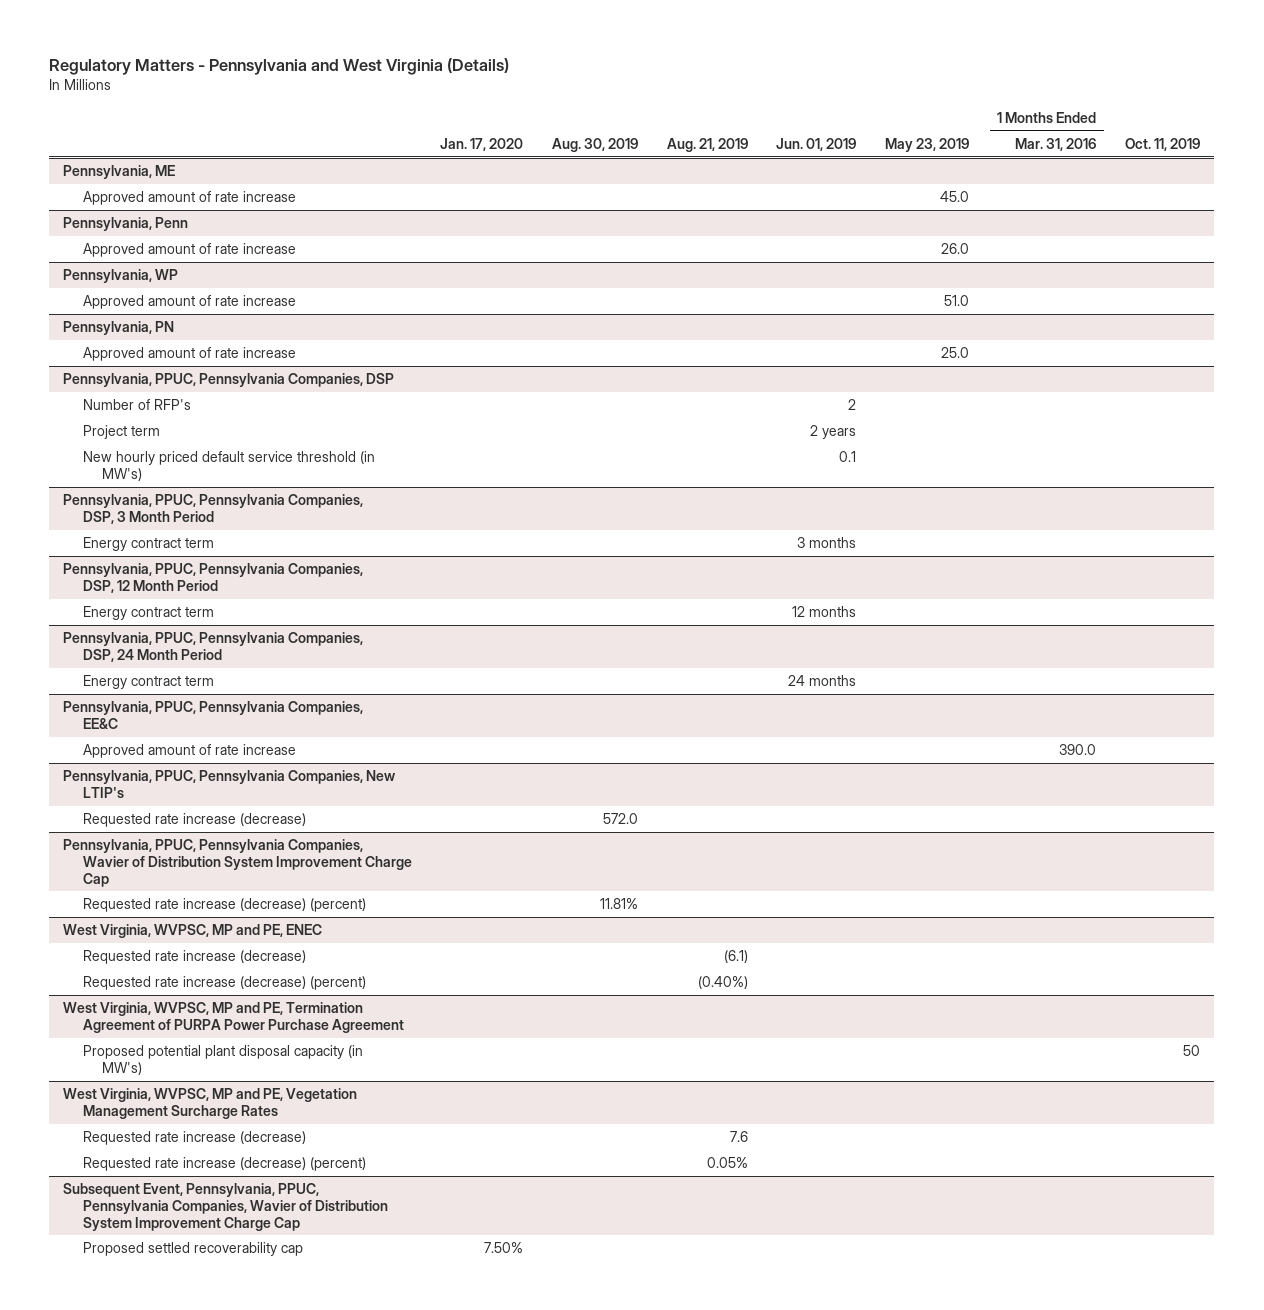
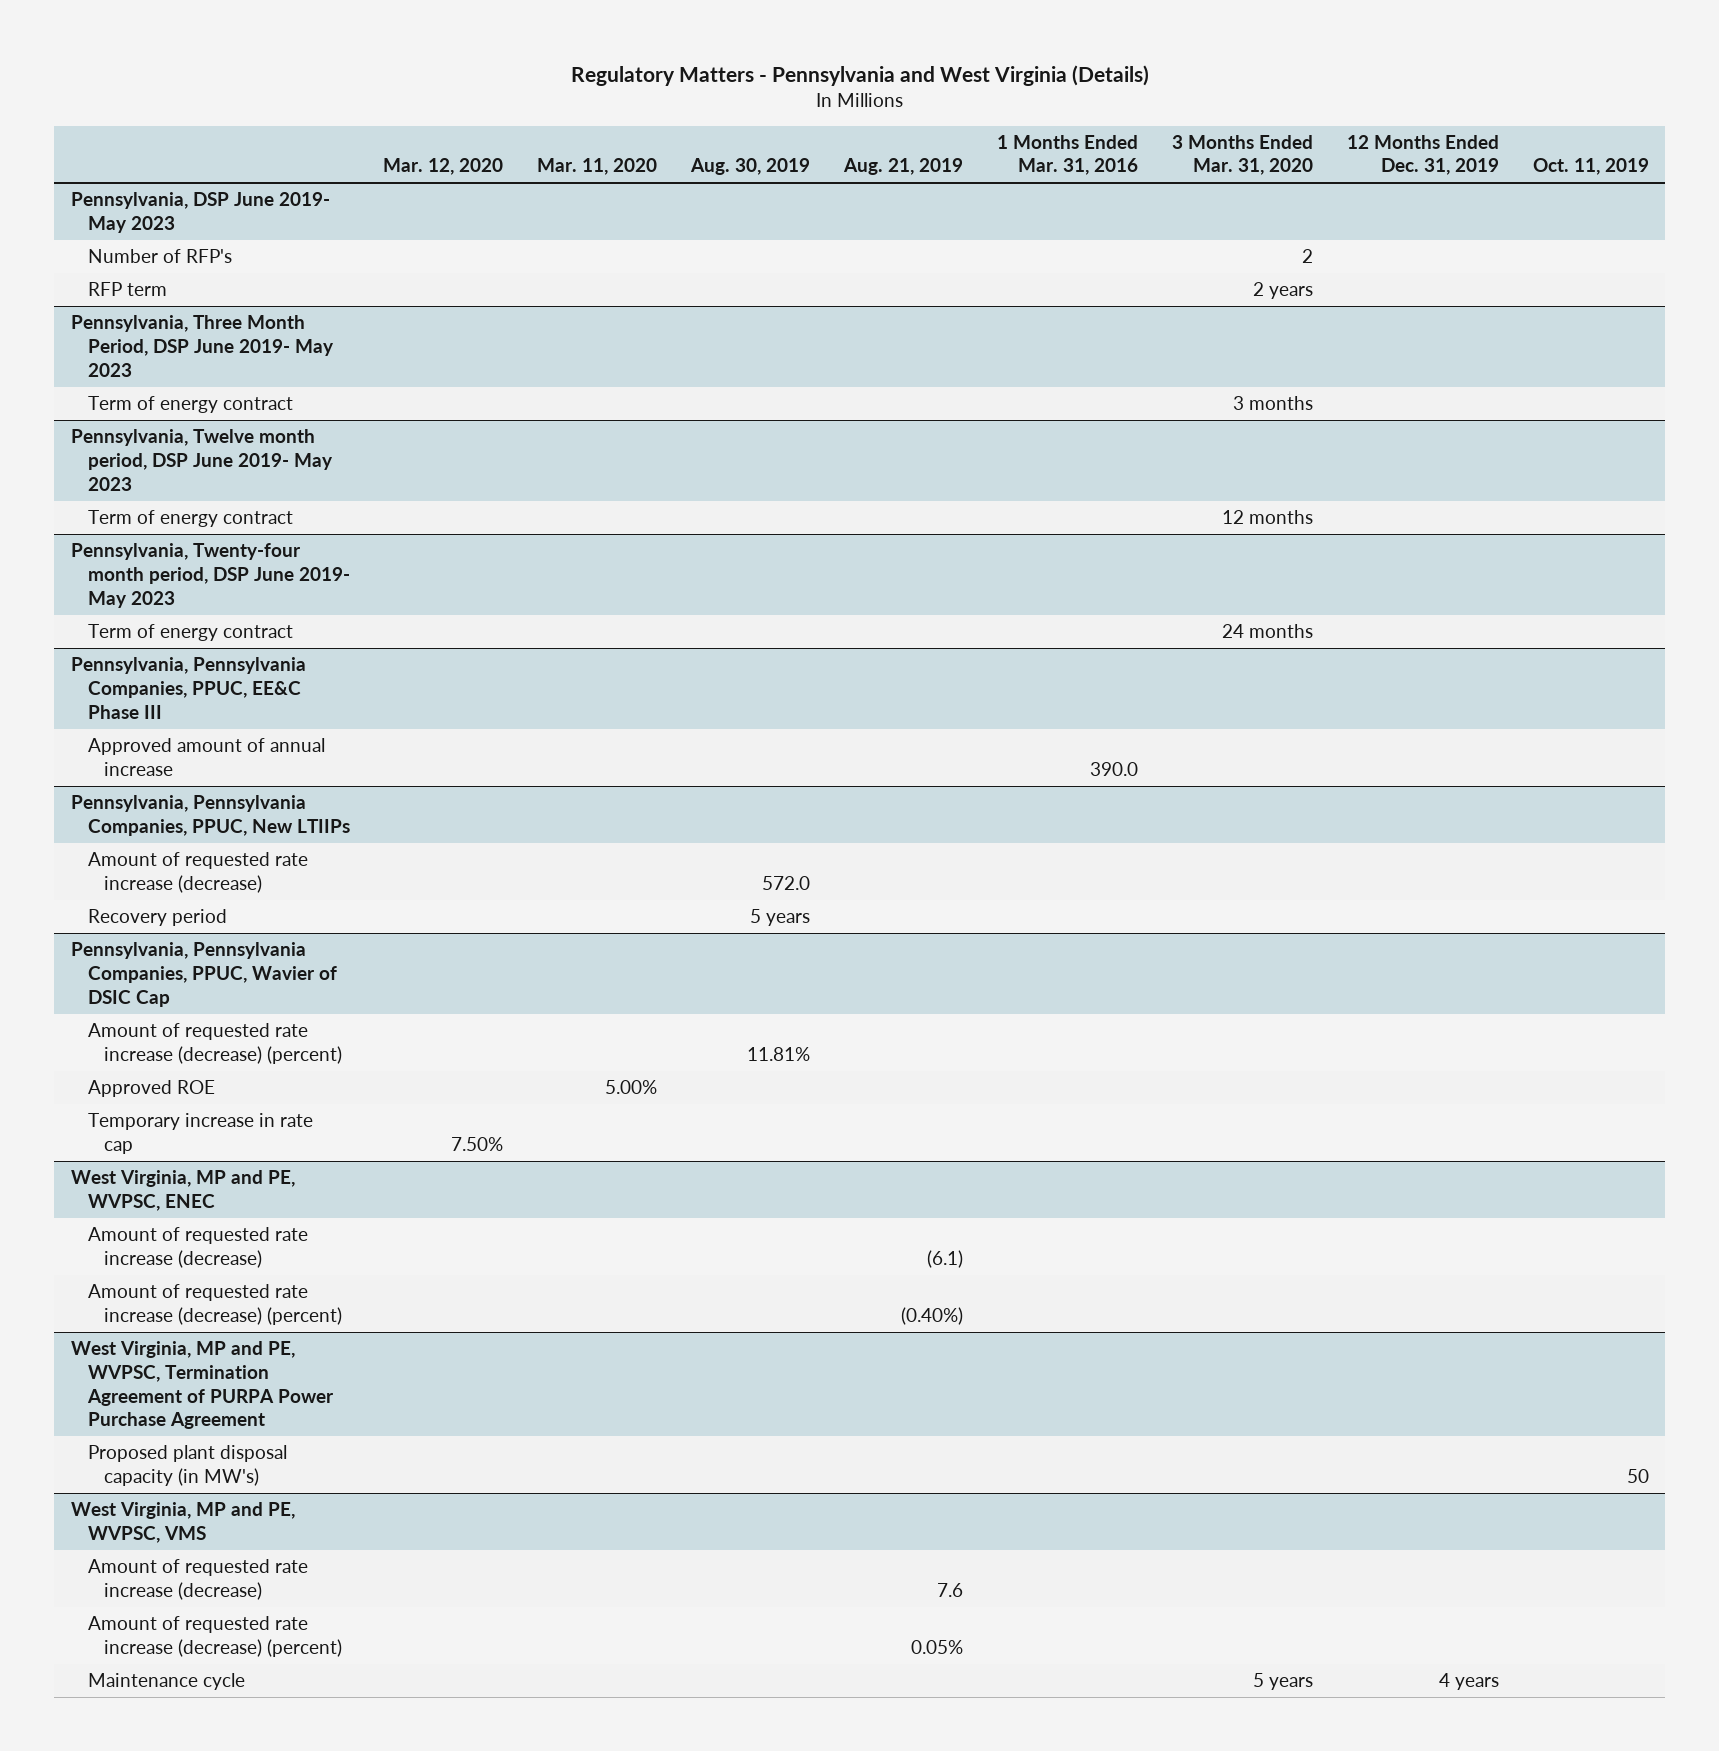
[440,137,524,151] Jan. 17, 2020 -> none
[776,137,857,151] Jun. 01, 2019 -> none
[884,137,969,152] May 23, 2019 -> none
none -> [383,158,504,176] Mar. 12, 2020
none -> [537,158,658,176] Mar. 11, 2020
none -> [1171,134,1313,176] 3 Months Ended Mar. 31, 2020
none -> [1346,134,1499,176] 12 Months Ended Dec. 31, 2019
[63,165,176,180] Pennsylvania, ME -> none
[82,191,296,206] Approved amount of rate increase -> none
[63,217,189,232] Pennsylvania, Penn -> none
[82,243,296,258] Approved amount of rate increase -> none
[63,269,179,284] Pennsylvania, WP -> none
[82,295,296,310] Approved amount of rate increase -> none
[63,321,175,336] Pennsylvania, PN -> none
[82,347,296,362] Approved amount of rate increase -> none
[63,373,395,388] Pennsylvania, PPUC, Pennsylvania Companies, DSP -> none
[82,399,191,411] Number of RFP's -> none
[82,425,160,440] Project term -> none
[82,451,375,481] New hourly priced default service threshold (in MW's) -> none
[63,494,364,524] Pennsylvania, PPUC, Pennsylvania Companies, DSP, 3 Month Period -> none
[82,537,214,552] Energy contract term -> none
[63,563,364,593] Pennsylvania, PPUC, Pennsylvania Companies, DSP, 12 Month Period -> none
[82,606,214,621] Energy contract term -> none
[63,632,364,662] Pennsylvania, PPUC, Pennsylvania Companies, DSP, 24 Month Period -> none
[82,675,214,690] Energy contract term -> none
[63,1183,388,1231] Subsequent Event, Pennsylvania, PPUC, Pennsylvania Companies, Wavier of Distribution System Improvement Charge Cap -> none
[82,1242,303,1257] Proposed settled recoverability cap -> none
none -> [70,192,330,233] Pennsylvania, DSP June 2019- May 2023
none -> [87,249,232,264] Number of RFP's
none -> [87,282,167,297] RFP term
none -> [70,315,334,377] Pennsylvania, Three Month Period, DSP June 2019- May 2023
none -> [87,396,293,414] Term of energy contract
none -> [70,429,333,491] Pennsylvania, Twelve month period, DSP June 2019- May 2023
none -> [87,510,293,528] Term of energy contract
none -> [70,543,350,608] Pennsylvania, Twenty-four month period, DSP June 2019- May 2023
none -> [87,624,293,642] Term of energy contract
[63,701,364,729] Pennsylvania, PPUC, Pennsylvania Companies, EE&C -> [70,657,306,719] Pennsylvania, Pennsylvania Companies, PPUC, EE&C Phase III
[82,744,296,759] Approved amount of rate increase -> [87,738,325,776] Approved amount of annual increase
[63,770,397,798] Pennsylvania, PPUC, Pennsylvania Companies, New LTIP's -> [70,795,350,836] Pennsylvania, Pennsylvania Companies, PPUC, New LTIIPs
[82,813,306,828] Requested rate increase (decrease) -> [87,852,308,893] Amount of requested rate increase (decrease)
none -> [87,909,227,927] Recovery period
[63,839,412,887] Pennsylvania, PPUC, Pennsylvania Companies, Wavier of Distribution System Improvement Charge Cap -> [70,942,337,1007] Pennsylvania, Pennsylvania Companies, PPUC, Wavier of DSIC Cap
[82,898,366,913] Requested rate increase (decrease) (percent) -> [87,1023,343,1064] Amount of requested rate increase (decrease) (percent)
none -> [87,1080,215,1098] Approved ROE
none -> [87,1113,313,1154] Temporary increase in rate cap
[63,924,323,939] West Virginia, WVPSC, MP and PE, ENEC -> [70,1170,295,1211] West Virginia, MP and PE, WVPSC, ENEC
[82,950,306,965] Requested rate increase (decrease) -> [87,1227,308,1268] Amount of requested rate increase (decrease)
[82,976,366,991] Requested rate increase (decrease) (percent) -> [87,1284,343,1325] Amount of requested rate increase (decrease) (percent)
[63,1002,404,1033] West Virginia, WVPSC, MP and PE, Termination Agreement of PURPA Power Purchase Agreement -> [70,1341,334,1430] West Virginia, MP and PE, WVPSC, Termination Agreement of PURPA Power Purchase Agreement
[82,1045,363,1075] Proposed potential plant disposal capacity (in MW's) -> [87,1445,287,1486] Proposed plant disposal capacity (in MW's)
[63,1088,358,1119] West Virginia, WVPSC, MP and PE, Vegetation Management Surcharge Rates -> [70,1502,295,1543] West Virginia, MP and PE, WVPSC, VMS
[82,1131,306,1146] Requested rate increase (decrease) -> [87,1559,308,1600] Amount of requested rate increase (decrease)
[82,1157,366,1172] Requested rate increase (decrease) (percent) -> [87,1616,343,1657] Amount of requested rate increase (decrease) (percent)
none -> [87,1673,245,1691] Maintenance cycle

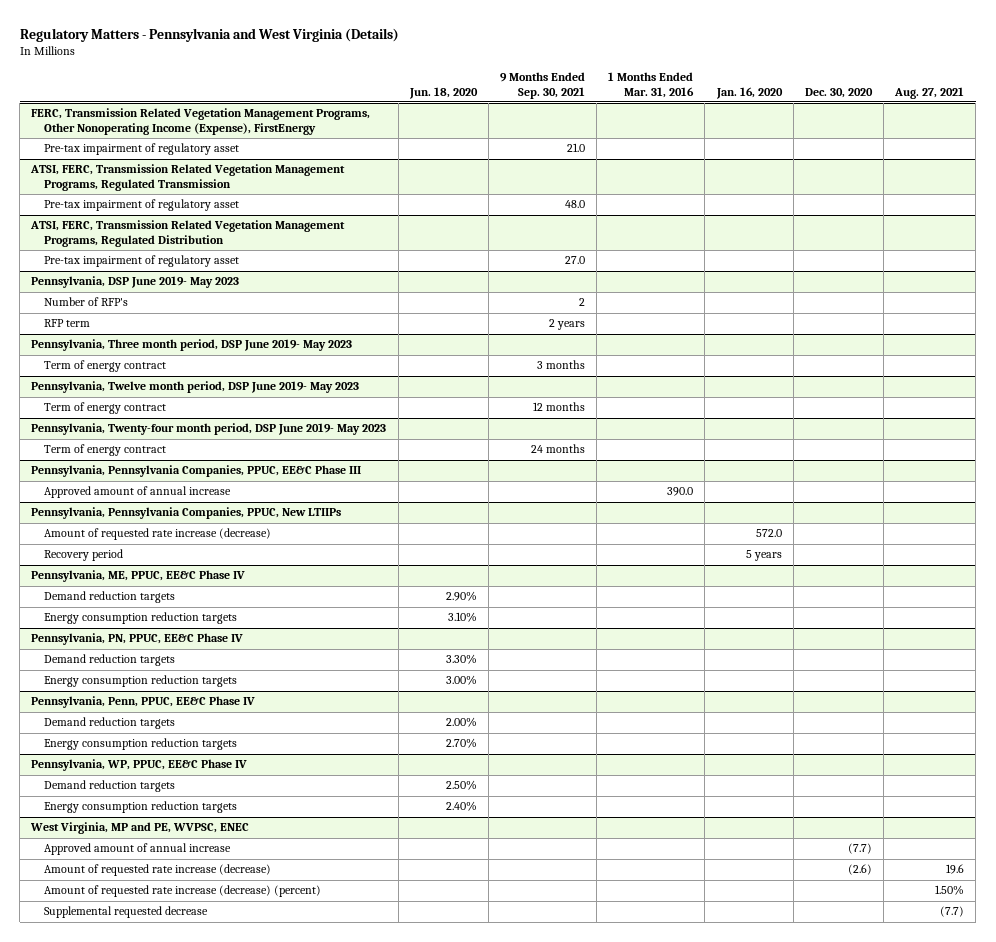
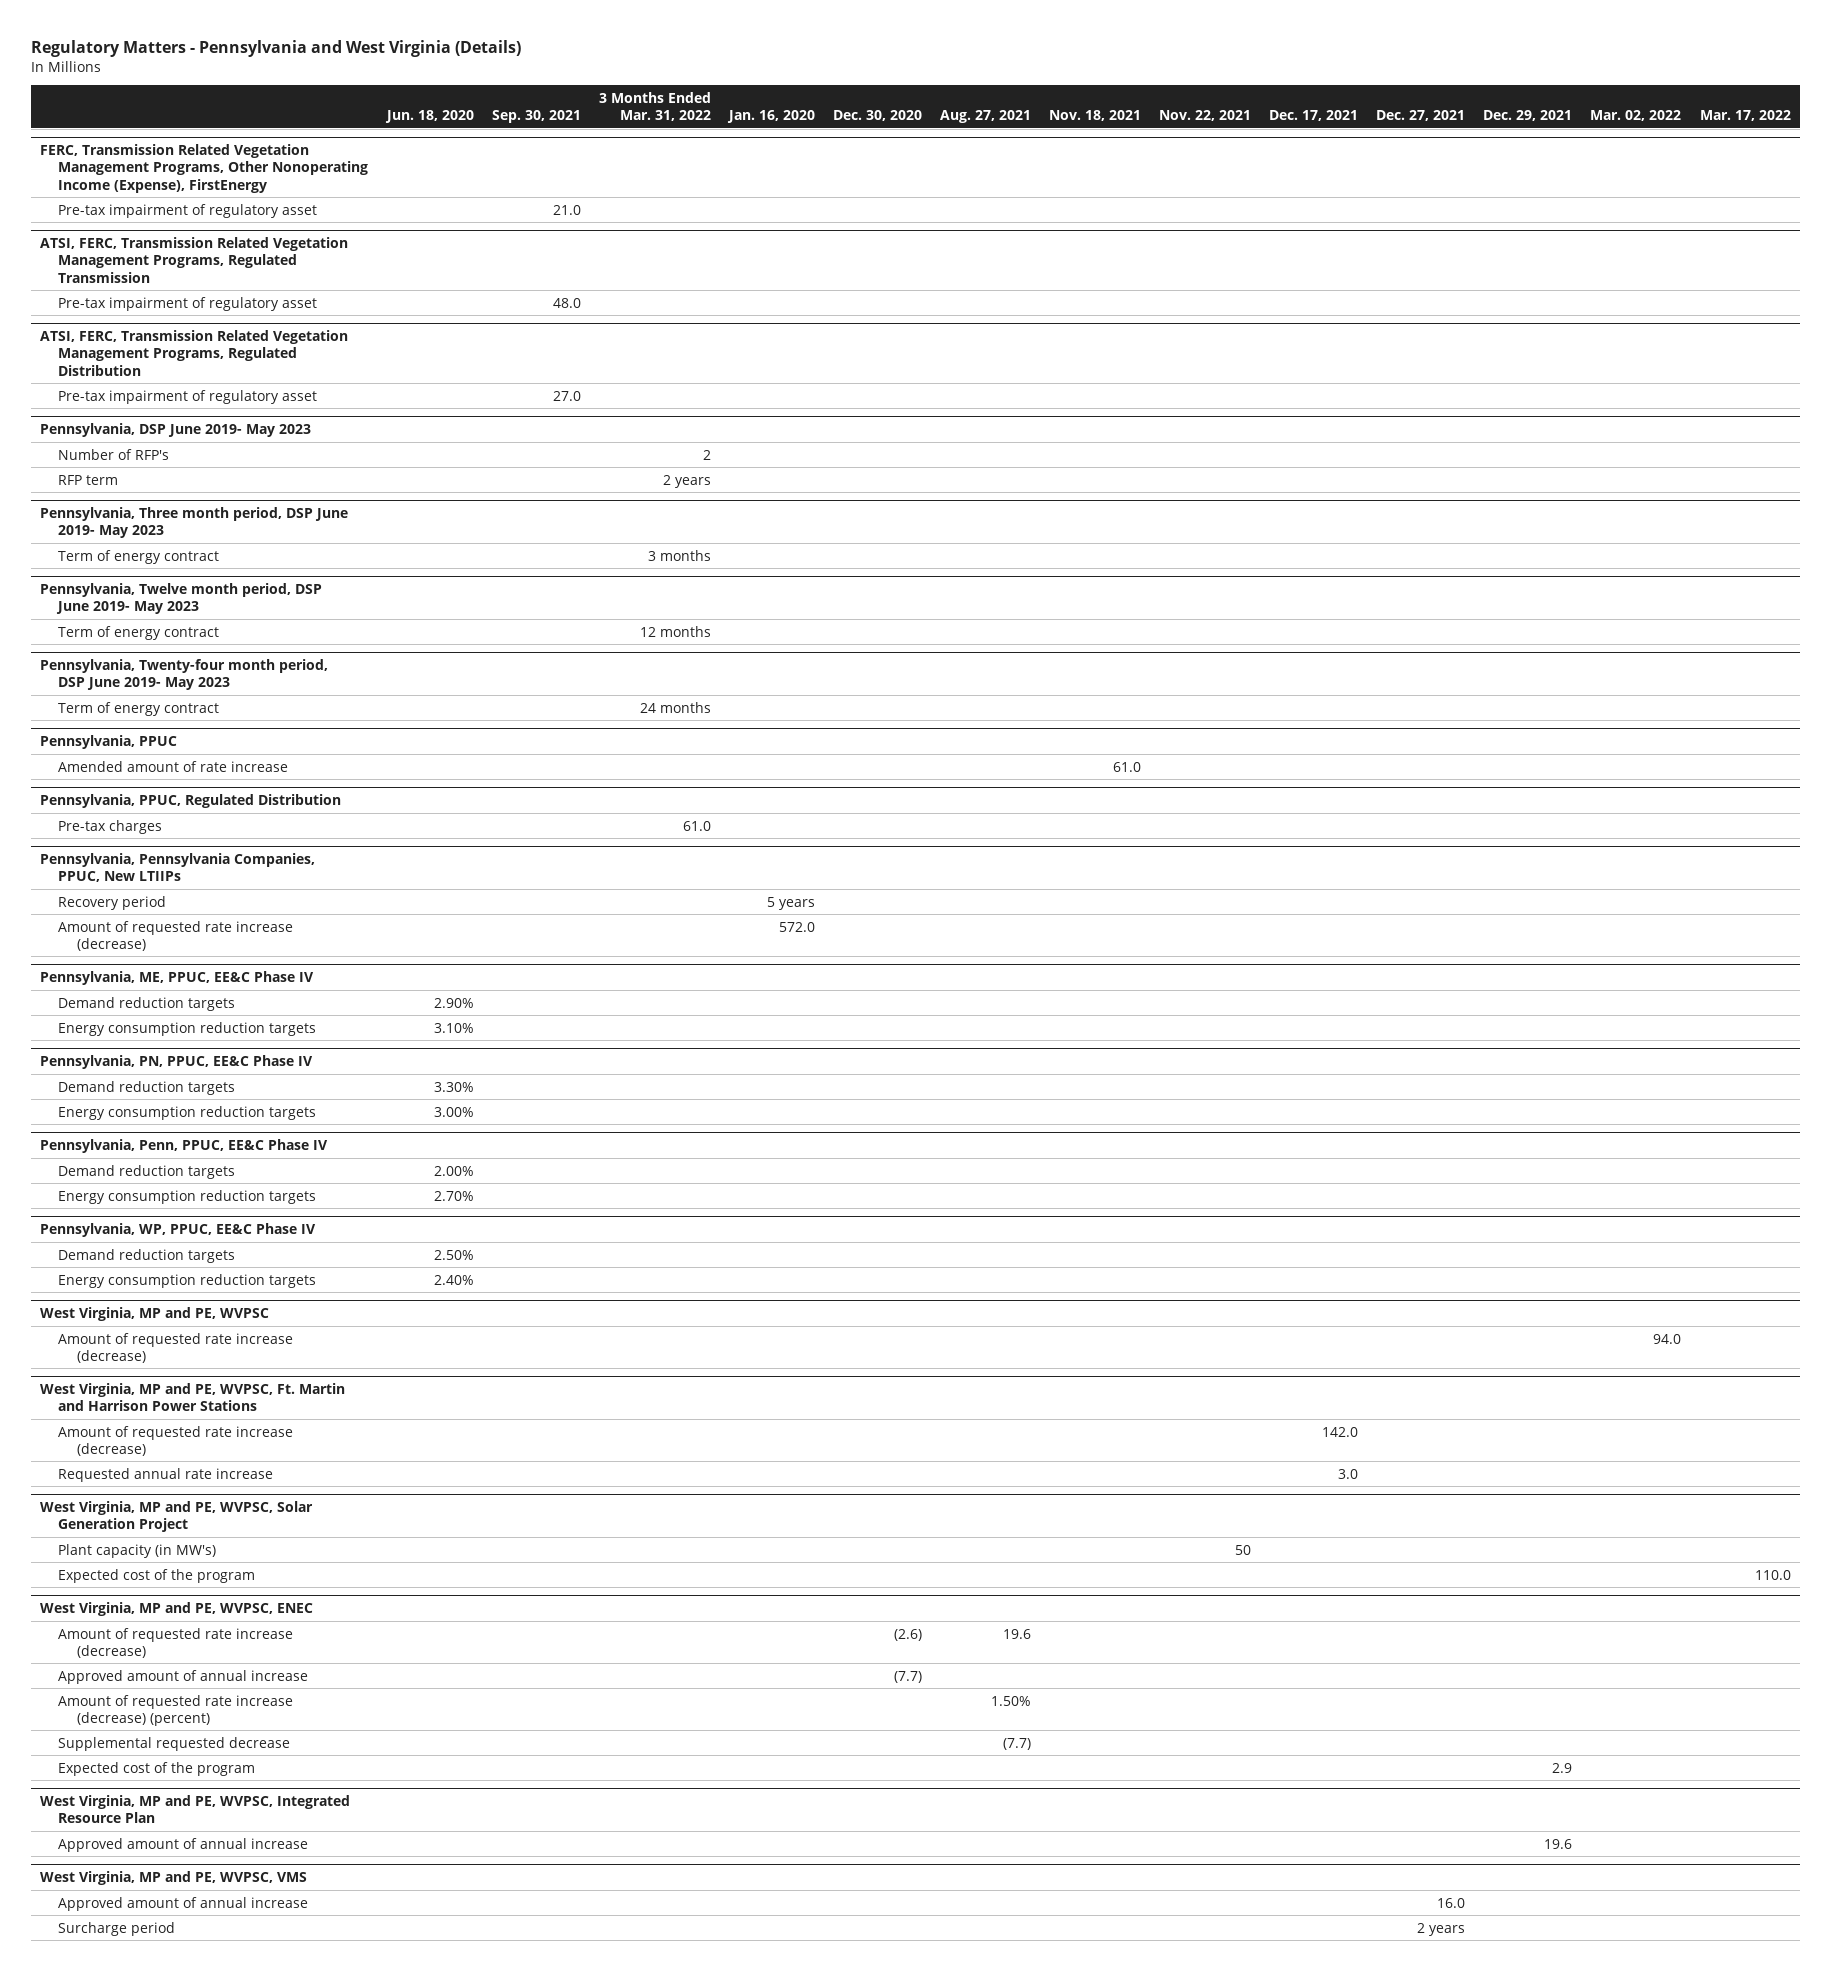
[499,72,585,99] 9 Months Ended Sep. 30, 2021 -> none
[608,72,695,98] 1 Months Ended Mar. 31, 2016 -> none
none -> [491,110,581,124] Sep. 30, 2021
none -> [598,92,711,122] 3 Months Ended Mar. 31, 2022
none -> [1049,110,1142,122] Nov. 18, 2021
none -> [1159,110,1252,122] Nov. 22, 2021
none -> [1269,110,1359,122] Dec. 17, 2021
none -> [1376,110,1466,122] Dec. 27, 2021
none -> [1483,110,1573,122] Dec. 29, 2021
none -> [1590,110,1682,122] Mar. 02, 2022
none -> [1699,110,1791,122] Mar. 17, 2022
[43,486,231,499] Approved amount of annual increase -> none
[31,465,362,478] Pennsylvania, Pennsylvania Companies, PPUC, EE&C Phase III -> [40,735,178,750] Pennsylvania, PPUC
none -> [58,760,289,772] Amended amount of rate increase
none -> [40,794,342,809] Pennsylvania, PPUC, Regulated Distribution
none -> [58,819,163,834] Pre-tax charges
[43,528,271,541] Amount of requested rate increase (decrease) -> [58,920,294,951] Amount of requested rate increase (decrease)
none -> [40,1307,270,1322] West Virginia, MP and PE, WVPSC
none -> [58,1332,294,1363] Amount of requested rate increase (decrease)
none -> [40,1383,346,1412] West Virginia, MP and PE, WVPSC, Ft. Martin and Harrison Power Stations
none -> [58,1425,294,1456] Amount of requested rate increase (decrease)
none -> [58,1467,274,1482] Requested annual rate increase
none -> [40,1501,314,1533] West Virginia, MP and PE, WVPSC, Solar Generation Project
none -> [58,1543,217,1558] Plant capacity (in MW's)
none -> [58,1568,256,1583] Expected cost of the program
[43,843,231,856] Approved amount of annual increase -> [58,1669,309,1684] Approved amount of annual increase
none -> [58,1761,256,1776] Expected cost of the program
none -> [40,1795,351,1824] West Virginia, MP and PE, WVPSC, Integrated Resource Plan
none -> [58,1837,309,1852] Approved amount of annual increase
none -> [40,1871,308,1886] West Virginia, MP and PE, WVPSC, VMS
none -> [58,1896,309,1911] Approved amount of annual increase
none -> [58,1921,176,1936] Surcharge period

